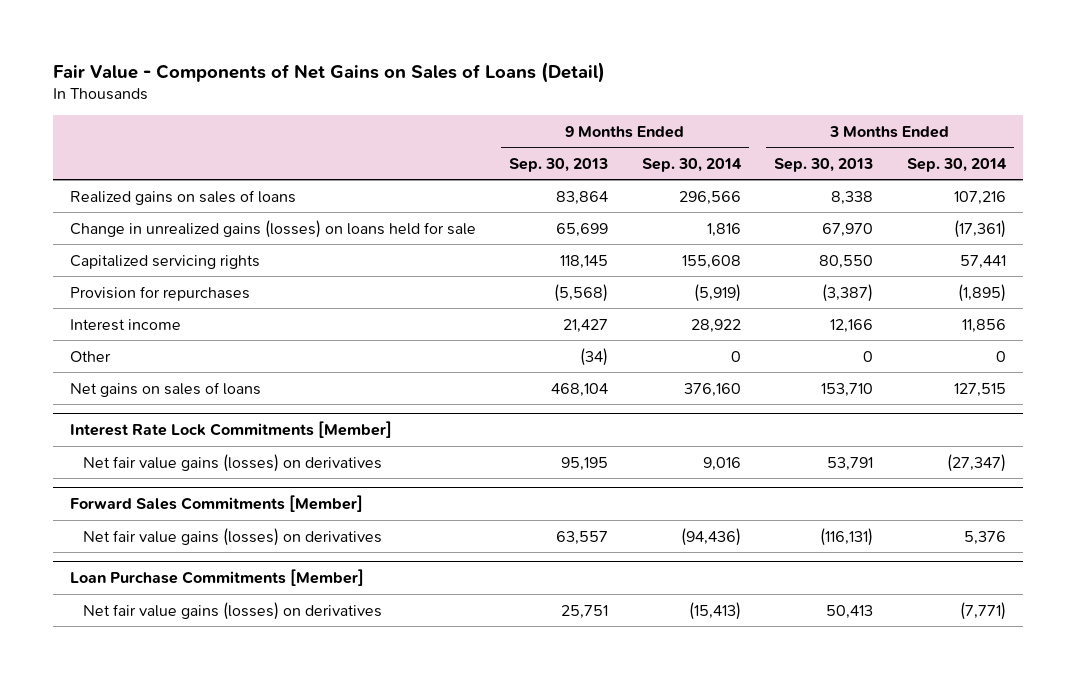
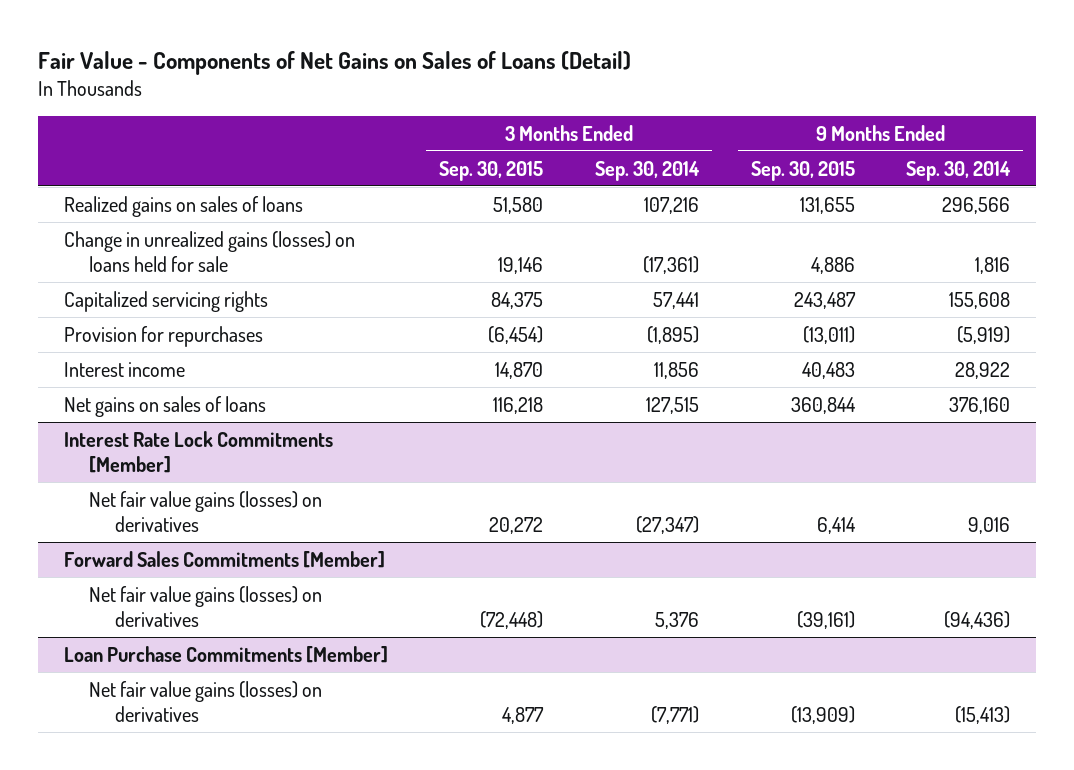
[509,157,609,172] Sep. 30, 2013 -> none
[774,157,874,172] Sep. 30, 2013 -> none
none -> [439,160,544,181] Sep. 30, 2015
none -> [750,160,855,181] Sep. 30, 2015
[69,350,111,362] Other -> none

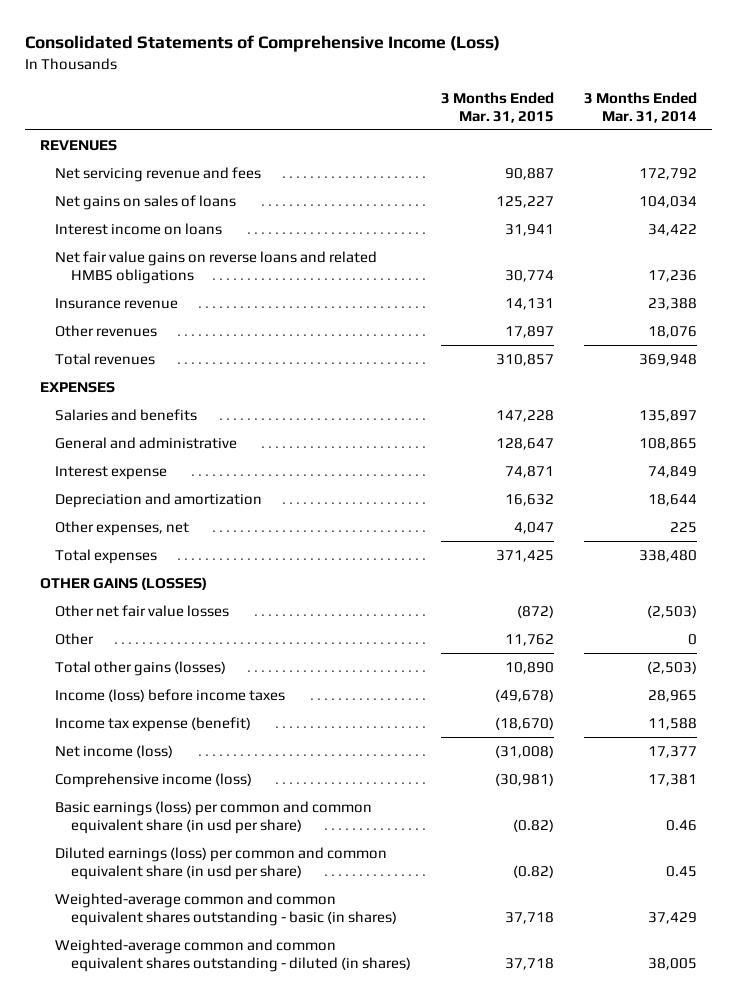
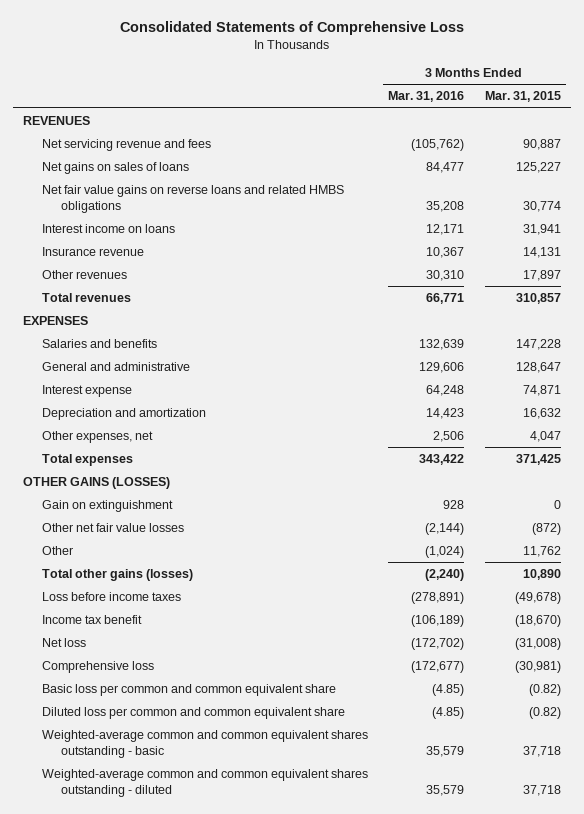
[24,35,500,53] Consolidated Statements of Comprehensive Income (Loss) -> [119,21,464,36] Consolidated Statements of Comprehensive Loss
[584,91,698,123] 3 Months Ended Mar. 31, 2014 -> none
none -> [388,91,465,103] Mar. 31, 2016
[55,222,223,235] Interest income on loans -> [41,223,175,233] Interest income on loans
none -> [41,499,173,512] Gain on extinguishment
[55,688,286,702] Income (loss) before income taxes -> [41,591,181,601] Loss before income taxes
[55,716,252,732] Income tax expense (benefit) -> [41,614,142,624] Income tax benefit
[55,744,174,758] Net income (loss) -> [41,637,86,647] Net loss
[55,772,253,788] Comprehensive income (loss) -> [41,660,154,673] Comprehensive loss
[55,800,373,834] Basic earnings (loss) per common and common equivalent share (in usd per share) -> [41,683,336,696] Basic loss per common and common equivalent share
[55,846,388,880] Diluted earnings (loss) per common and common equivalent share (in usd per share) -> [41,706,345,719] Diluted loss per common and common equivalent share
[55,892,397,926] Weighted-average common and common equivalent shares outstanding - basic (in shares) -> [41,729,368,758] Weighted-average common and common equivalent shares outstanding - basic
[55,938,411,972] Weighted-average common and common equivalent shares outstanding - diluted (in shares) -> [41,768,368,797] Weighted-average common and common equivalent shares outstanding - diluted

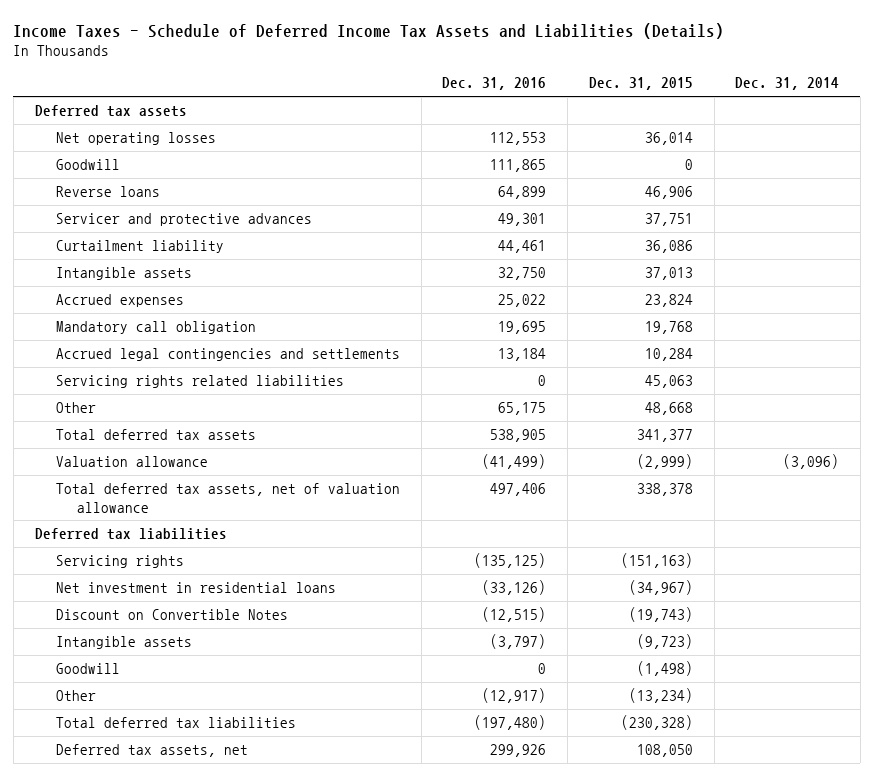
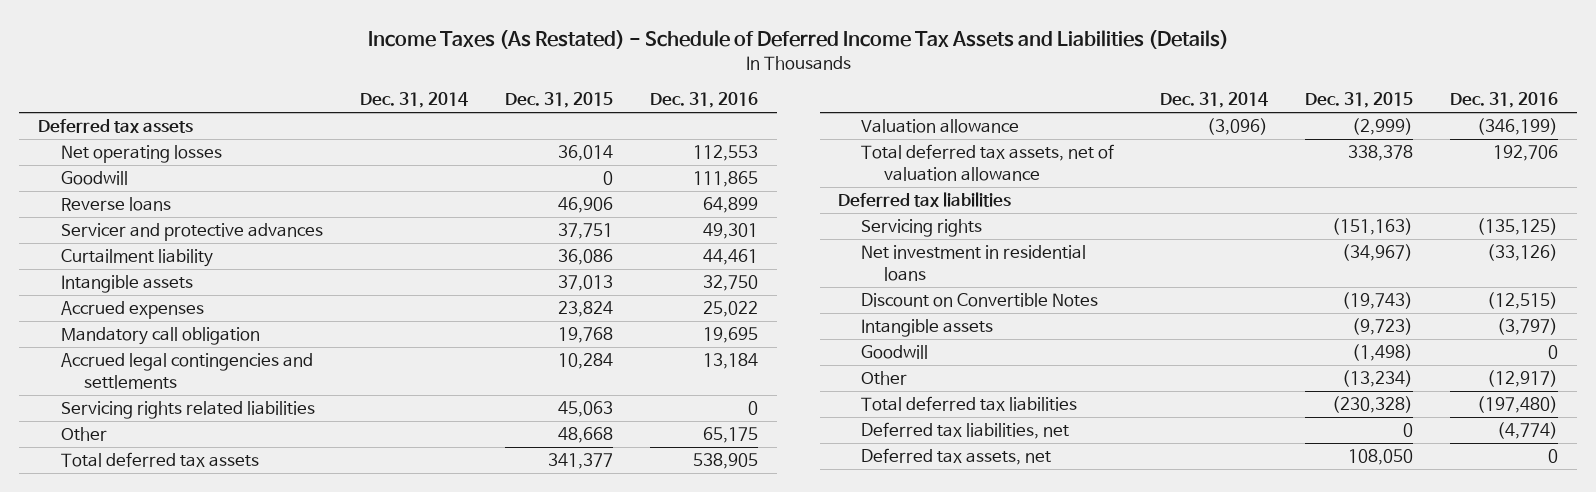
[13,22,725,39] Income Taxes - Schedule of Deferred Income Tax Assets and Liabilities (Details) -> [368,29,1230,49] Income Taxes (As Restated) - Schedule of Deferred Income Tax Assets and Liabilities (Details)
[482,453,547,469] (41,499) -> [1477,118,1559,136] (346,199)
[490,482,547,496] 497,406 -> [1493,145,1559,162] 192,706
none -> [861,422,1070,440] Deferred tax liabilities, net
[490,743,547,757] 299,926 -> [1548,449,1559,464] 0

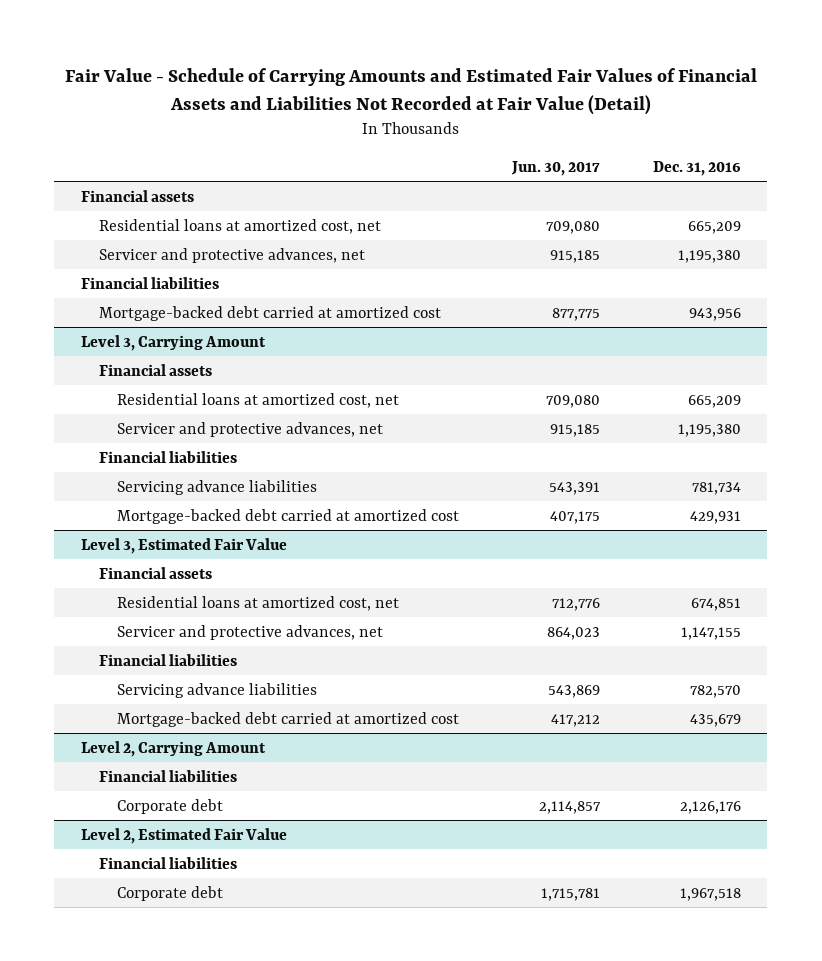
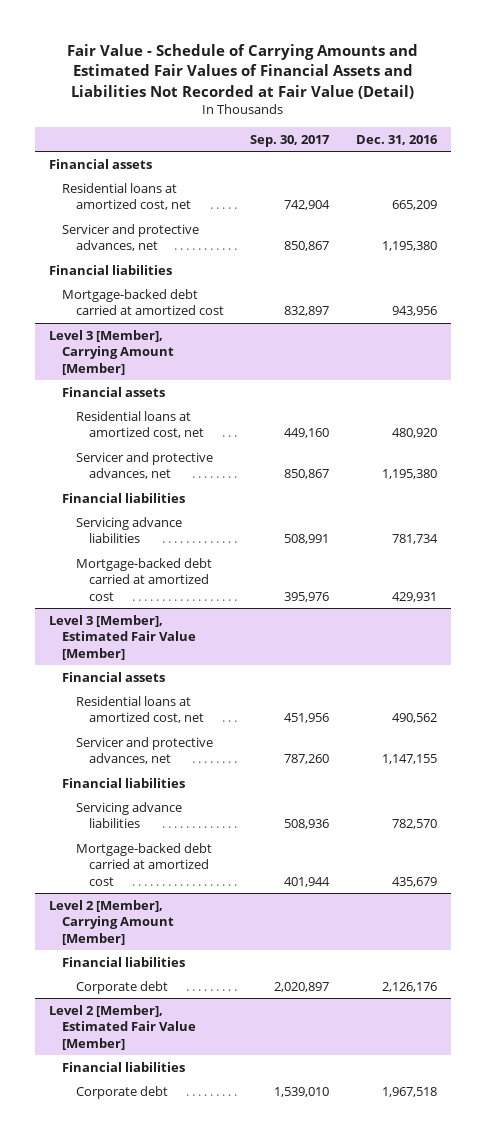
[510,160,600,176] Jun. 30, 2017 -> none
none -> [250,134,331,147] Sep. 30, 2017
[80,334,266,351] Level 3, Carrying Amount -> [48,329,175,375] Level 3 [Member], Carrying Amount [Member]
[687,394,741,408] 665,209 -> [392,428,438,439] 480,920
[80,537,287,554] Level 3, Estimated Fair Value -> [48,614,197,660] Level 3 [Member], Estimated Fair Value [Member]
[690,597,741,611] 674,851 -> [392,713,438,724] 490,562
[80,740,266,757] Level 2, Carrying Amount -> [48,899,175,945] Level 2 [Member], Carrying Amount [Member]
[80,827,287,844] Level 2, Estimated Fair Value -> [48,1004,197,1050] Level 2 [Member], Estimated Fair Value [Member]

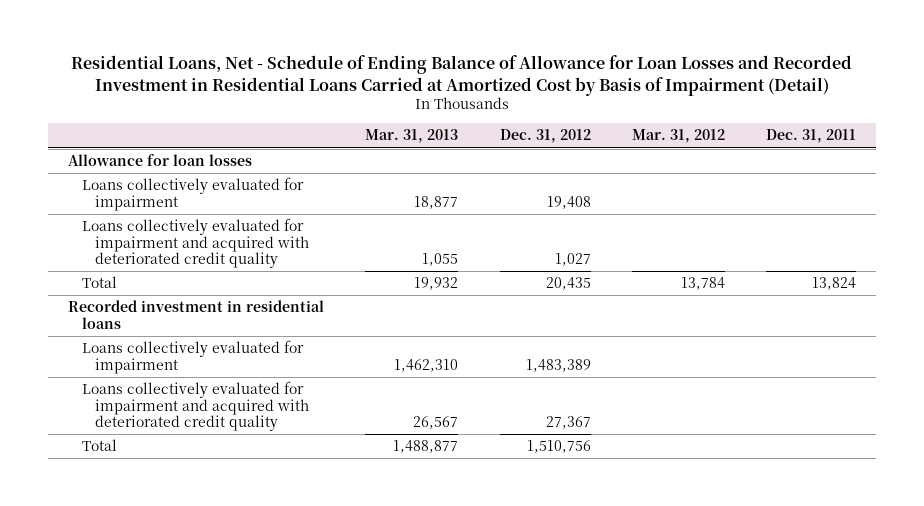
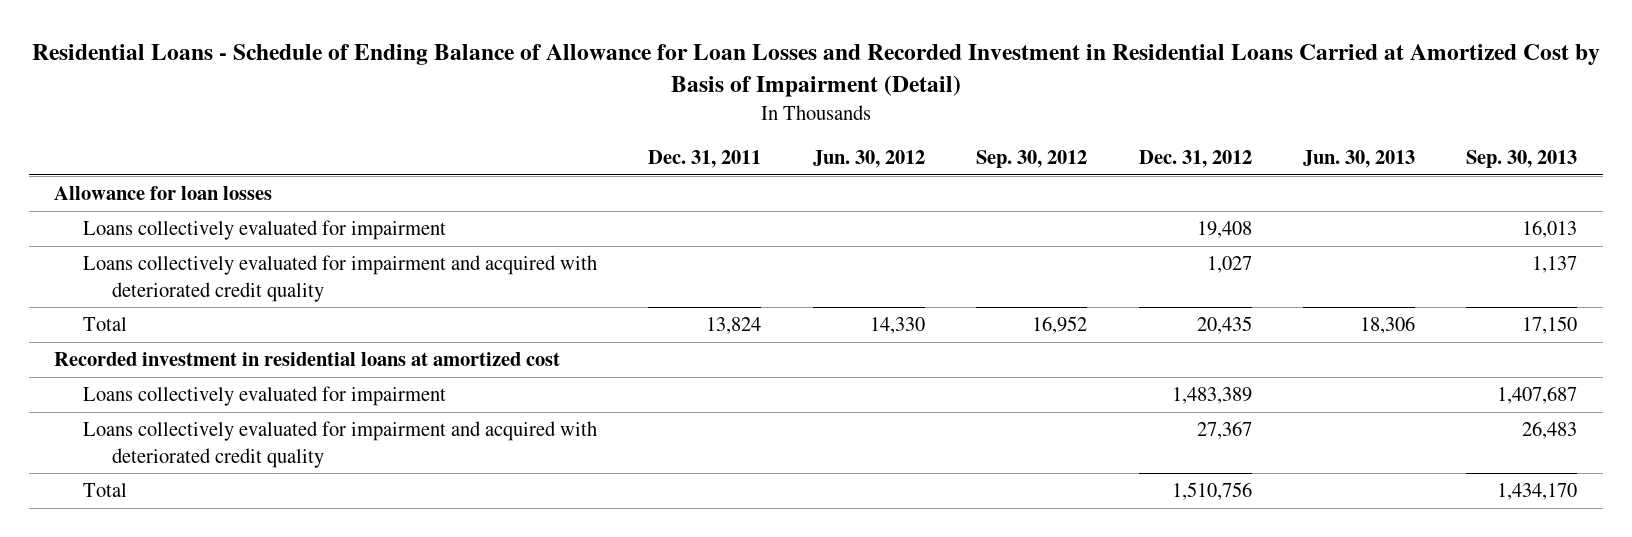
[71,55,853,96] Residential Loans, Net - Schedule of Ending Balance of Allowance for Loan Losses and Recorded Investment in Residential Loans Carried at Amortized Cost by Basis of Impairment (Detail) -> [31,44,1600,98] Residential Loans - Schedule of Ending Balance of Allowance for Loan Losses and Recorded Investment in Residential Loans Carried at Amortized Cost by Basis of Impairment (Detail)
[365,129,459,144] Mar. 31, 2013 -> none
[631,129,725,144] Mar. 31, 2012 -> none
none -> [812,150,925,169] Jun. 30, 2012
none -> [976,150,1088,169] Sep. 30, 2012
none -> [1302,150,1415,169] Jun. 30, 2013
none -> [1466,150,1578,169] Sep. 30, 2013
[68,300,325,329] Recorded investment in residential loans -> [54,352,561,367] Recorded investment in residential loans at amortized cost

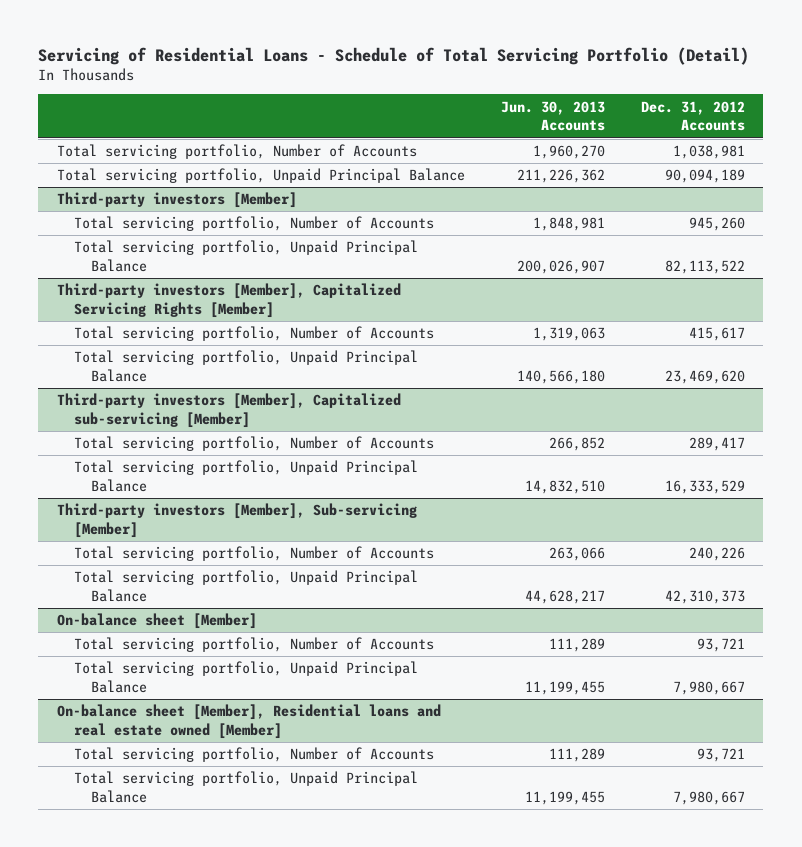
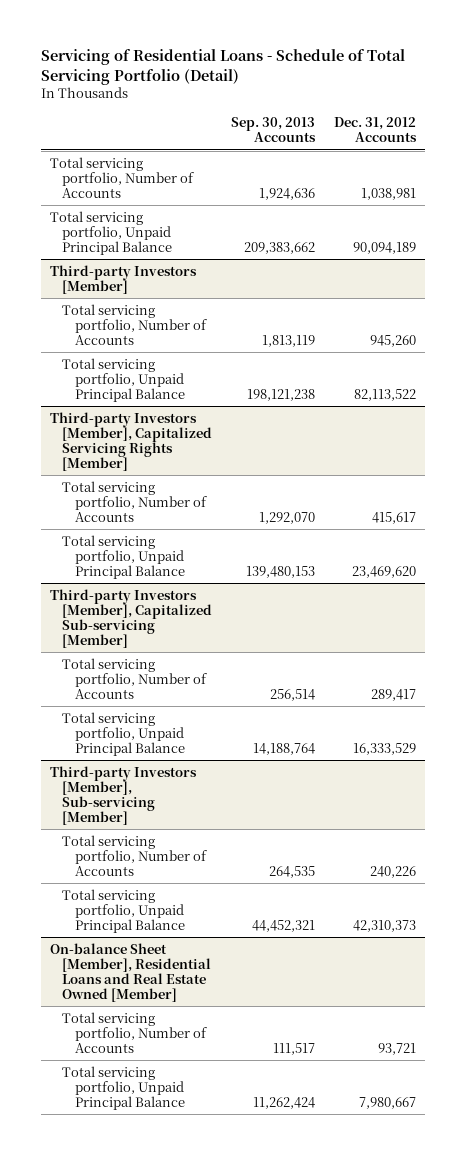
[500,100,605,132] Jun. 30, 2013 Accounts -> none
none -> [231,117,317,143] Sep. 30, 2013 Accounts
[56,192,297,209] Third-party investors [Member] -> [50,264,198,294] Third-party Investors [Member]
[56,283,401,318] Third-party investors [Member], Capitalized Servicing Rights [Member] -> [50,411,213,471] Third-party Investors [Member], Capitalized Servicing Rights [Member]
[56,393,401,428] Third-party investors [Member], Capitalized sub-servicing [Member] -> [50,588,213,648] Third-party Investors [Member], Capitalized Sub-servicing [Member]
[56,503,417,538] Third-party investors [Member], Sub-servicing [Member] -> [50,765,198,825] Third-party Investors [Member], Sub-servicing [Member]
[56,613,257,630] On-balance sheet [Member] -> none
[73,637,434,653] Total servicing portfolio, Number of Accounts -> none
[73,661,418,693] Total servicing portfolio, Unpaid Principal Balance -> none
[56,704,441,739] On-balance sheet [Member], Residential loans and real estate owned [Member] -> [50,942,212,1002] On-balance Sheet [Member], Residential Loans and Real Estate Owned [Member]

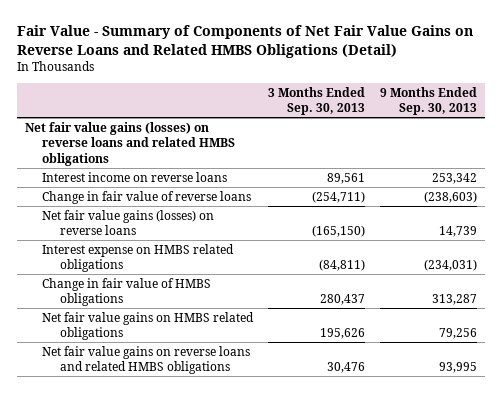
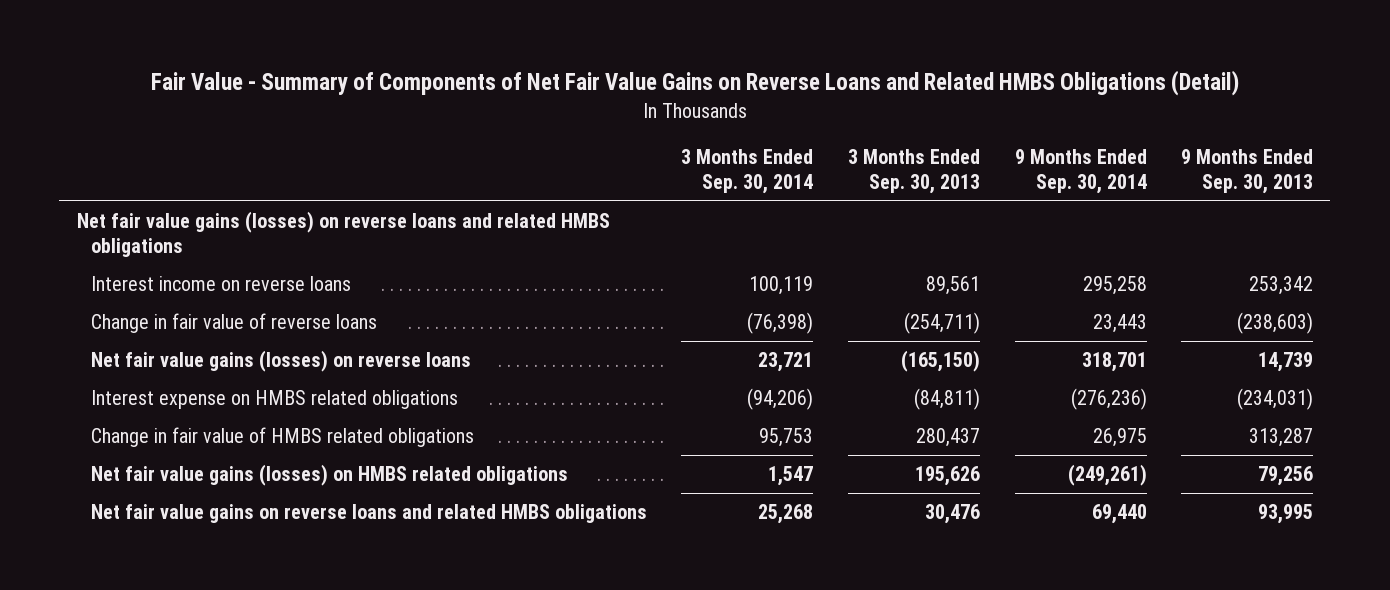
none -> [681,148,814,194] 3 Months Ended Sep. 30, 2014
none -> [1014,148,1147,194] 9 Months Ended Sep. 30, 2014
[42,277,212,307] Change in fair value of HMBS obligations -> [90,427,474,448] Change in fair value of HMBS related obligations
[42,311,255,341] Net fair value gains on HMBS related obligations -> [90,464,568,487] Net fair value gains (losses) on HMBS related obligations

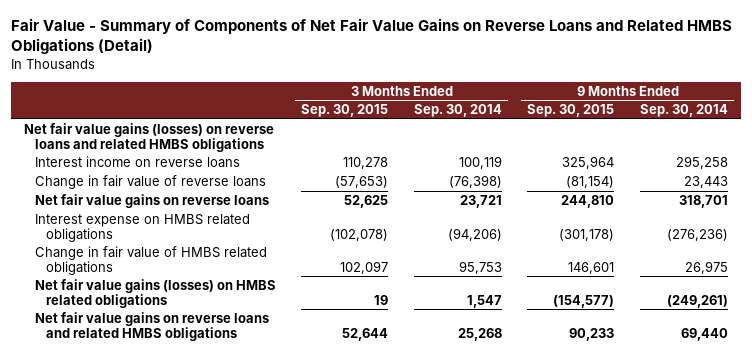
[847,148,980,194] 3 Months Ended Sep. 30, 2013 -> none
[1181,148,1314,194] 9 Months Ended Sep. 30, 2013 -> none
none -> [301,104,389,118] Sep. 30, 2015
none -> [527,104,615,118] Sep. 30, 2015
[90,350,471,373] Net fair value gains (losses) on reverse loans -> [34,194,269,209] Net fair value gains on reverse loans

